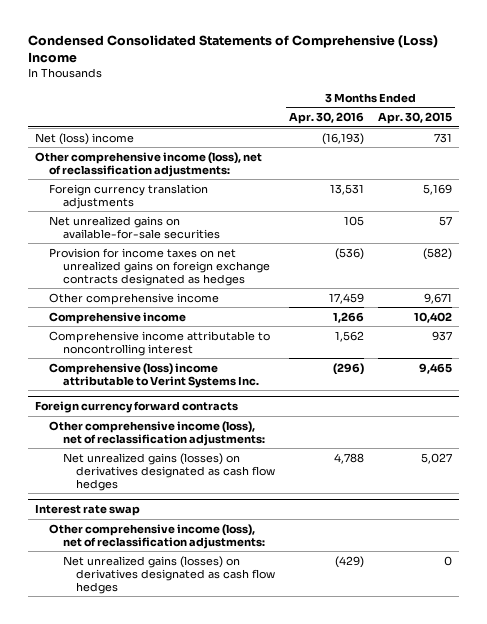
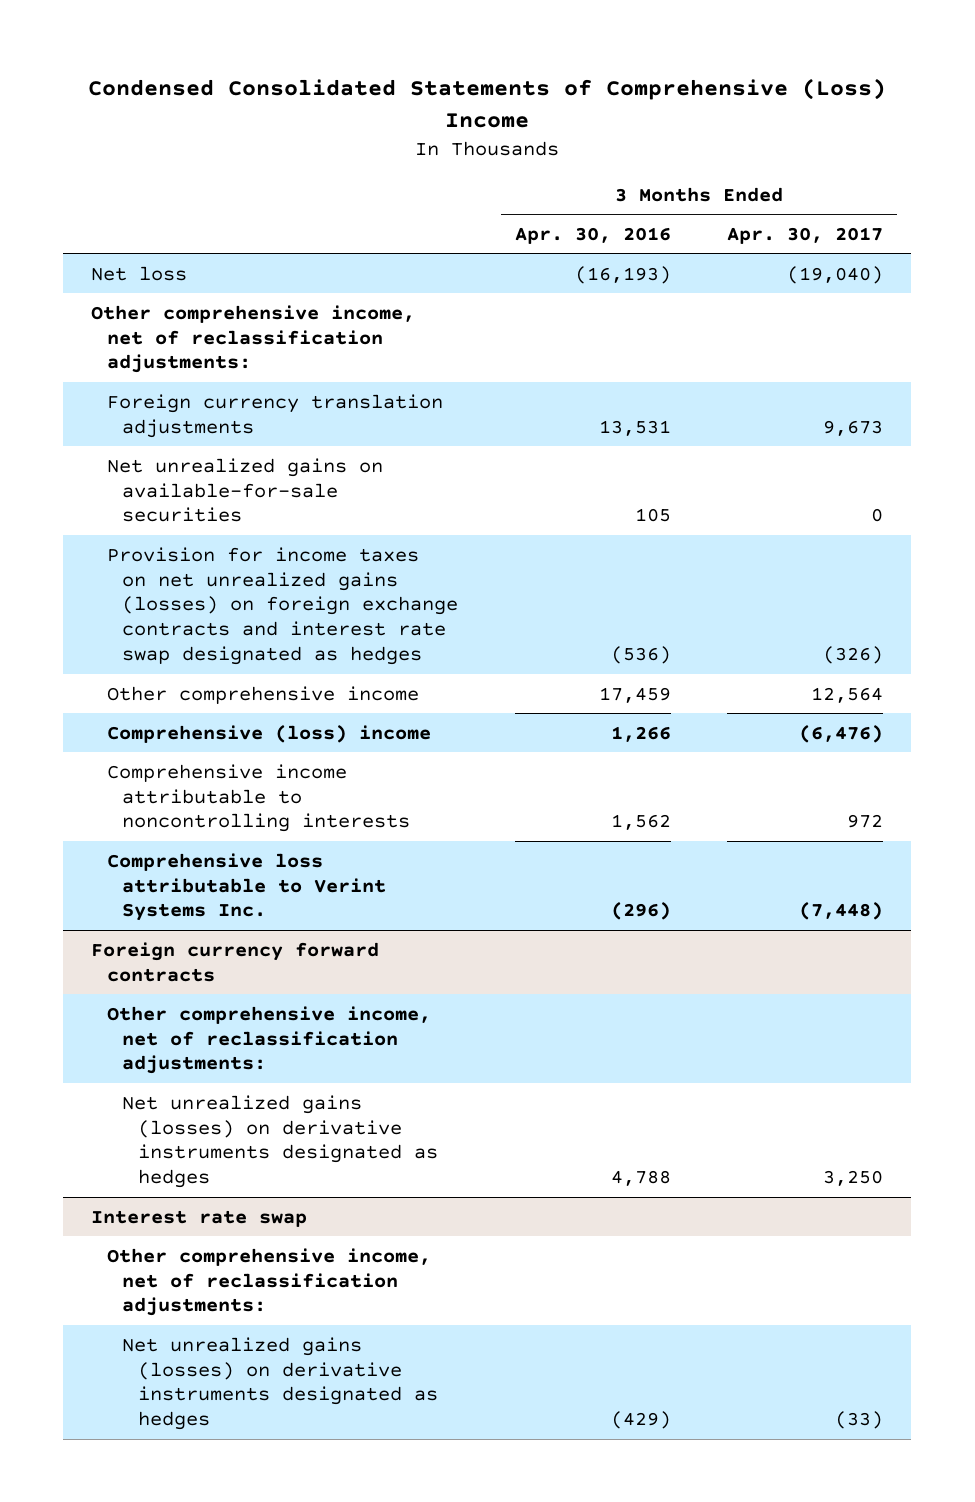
[377,112,452,125] Apr. 30, 2015 -> none
none -> [727,226,884,244] Apr. 30, 2017
[35,132,135,145] Net (loss) income -> [91,265,188,281] Net loss
[35,151,263,177] Other comprehensive income (loss), net of reclassification adjustments: -> [91,304,416,374] Other comprehensive income, net of reclassification adjustments:
[48,247,270,286] Provision for income taxes on net unrealized gains on foreign exchange contracts designated as hedges -> [106,546,459,666] Provision for income taxes on net unrealized gains (losses) on foreign exchange contracts and interest rate swap designated as hedges
[48,311,186,324] Comprehensive income -> [106,724,431,743] Comprehensive (loss) income
[48,330,270,356] Comprehensive income attributable to noncontrolling interest -> [106,763,411,833] Comprehensive income attributable to noncontrolling interests
[48,362,259,388] Comprehensive (loss) income attributable to Verint Systems Inc. -> [106,852,387,922] Comprehensive loss attributable to Verint Systems Inc.
[48,420,265,446] Other comprehensive income (loss), net of reclassification adjustments: -> [106,1005,431,1075] Other comprehensive income, net of reclassification adjustments:
[62,452,276,491] Net unrealized gains (losses) on derivatives designated as cash flow hedges -> [122,1094,438,1189] Net unrealized gains (losses) on derivative instruments designated as hedges
[48,523,265,549] Other comprehensive income (loss), net of reclassification adjustments: -> [106,1247,431,1317] Other comprehensive income, net of reclassification adjustments:
[62,555,276,594] Net unrealized gains (losses) on derivatives designated as cash flow hedges -> [122,1336,438,1431] Net unrealized gains (losses) on derivative instruments designated as hedges

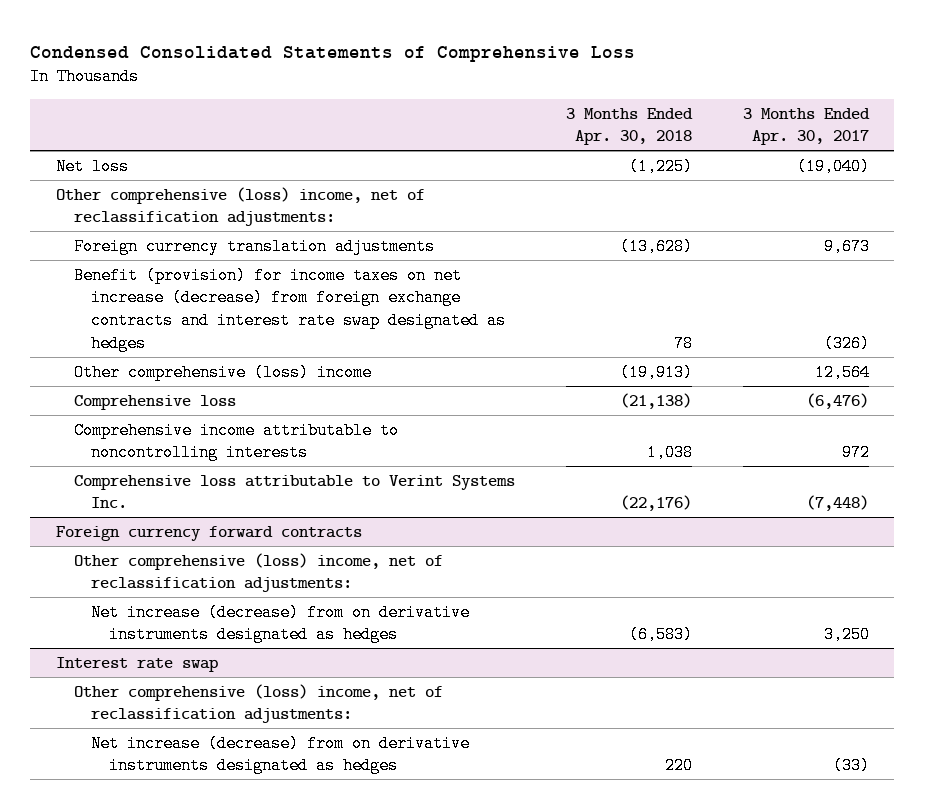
[88,78,887,128] Condensed Consolidated Statements of Comprehensive (Loss) Income -> [30,45,636,62] Condensed Consolidated Statements of Comprehensive Loss
[514,226,671,244] Apr. 30, 2016 -> none
none -> [565,107,693,146] 3 Months Ended Apr. 30, 2018
[91,304,416,374] Other comprehensive income, net of reclassification adjustments: -> [56,186,426,227] Other comprehensive (loss) income, net of reclassification adjustments:
[106,457,383,523] Net unrealized gains on available-for-sale securities -> none
[106,546,459,666] Provision for income taxes on net unrealized gains (losses) on foreign exchange contracts and interest rate swap designated as hedges -> [73,266,507,352] Benefit (provision) for income taxes on net increase (decrease) from foreign exchange contracts and interest rate swap designated as hedges
[106,685,419,704] Other comprehensive income -> [73,363,372,381] Other comprehensive (loss) income
[106,724,431,743] Comprehensive (loss) income -> [73,394,236,410] Comprehensive loss
[106,1005,431,1075] Other comprehensive income, net of reclassification adjustments: -> [73,552,443,593] Other comprehensive (loss) income, net of reclassification adjustments:
[122,1094,438,1189] Net unrealized gains (losses) on derivative instruments designated as hedges -> [91,603,471,644] Net increase (decrease) from on derivative instruments designated as hedges
[106,1247,431,1317] Other comprehensive income, net of reclassification adjustments: -> [73,683,443,724] Other comprehensive (loss) income, net of reclassification adjustments:
[122,1336,438,1431] Net unrealized gains (losses) on derivative instruments designated as hedges -> [91,734,471,775] Net increase (decrease) from on derivative instruments designated as hedges

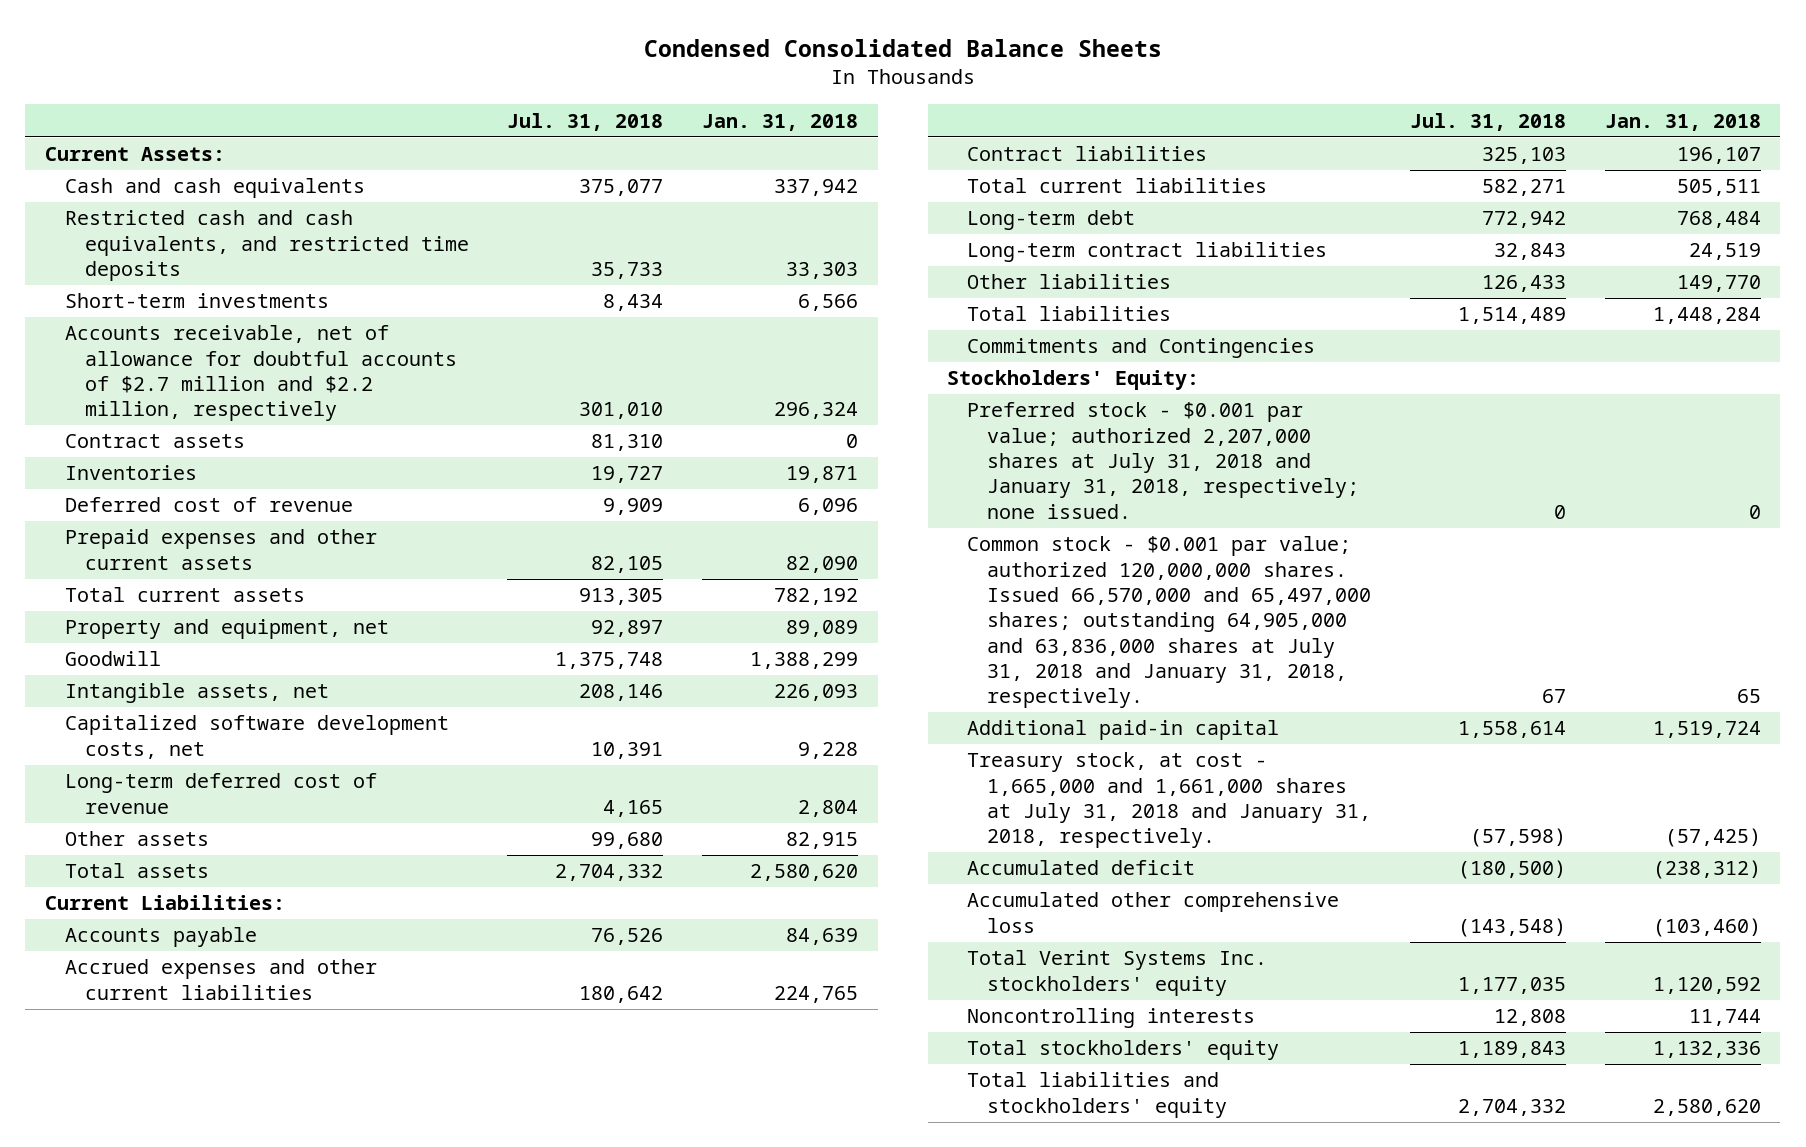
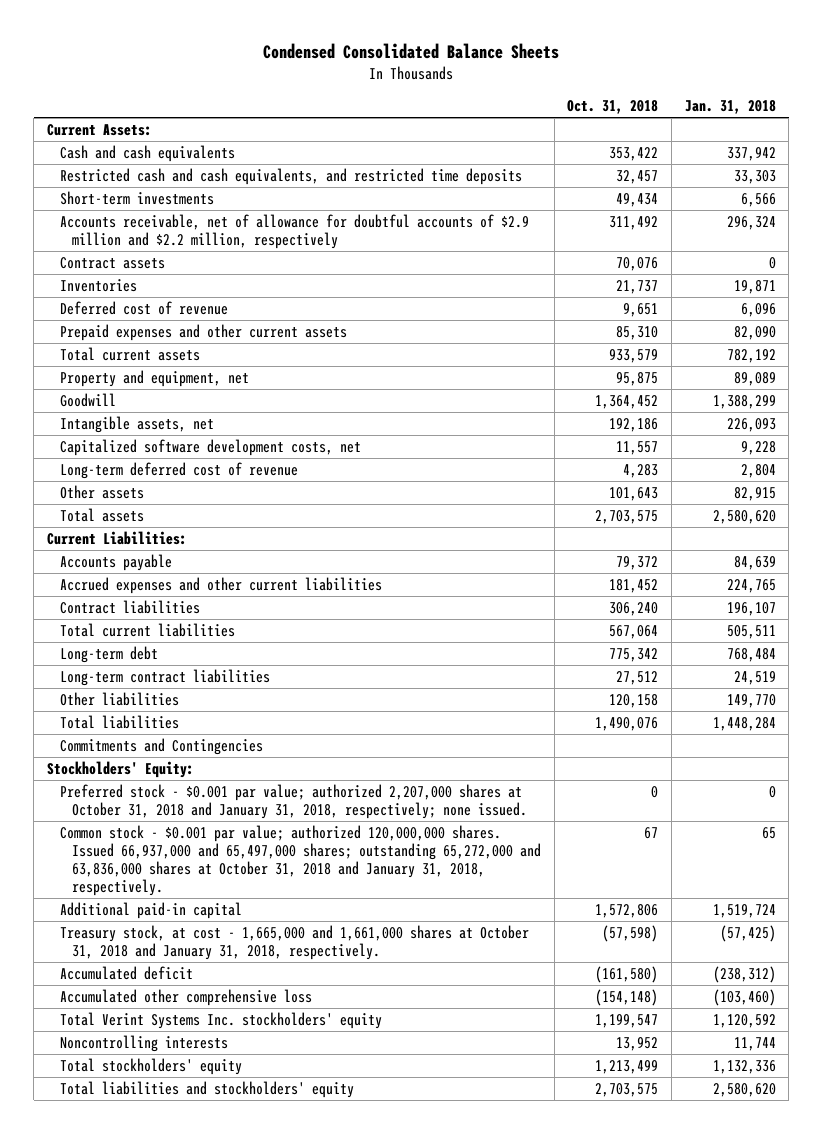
[507,112,664,131] Jul. 31, 2018 -> none
none -> [567,100,659,115] Oct. 31, 2018
[64,325,457,422] Accounts receivable, net of allowance for doubtful accounts of $2.7 million and $2.2 million, respectively -> [59,213,529,249] Accounts receivable, net of allowance for doubtful accounts of $2.9 million and $2.2 million, respectively
[967,402,1360,519] Preferred stock - $0.001 par value; authorized 2,207,000 shares at July 31, 2018 and January 31, 2018, respectively; none issued. -> [59,783,527,819] Preferred stock - $0.001 par value; authorized 2,207,000 shares at October 31, 2018 and January 31, 2018, respectively; none issued.
[967,536,1372,709] Common stock - $0.001 par value; authorized 120,000,000 shares. Issued 66,570,000 and 65,497,000 shares; outstanding 64,905,000 and 63,836,000 shares at July 31, 2018 and January 31, 2018, respectively. -> [59,824,541,897] Common stock - $0.001 par value; authorized 120,000,000 shares. Issued 66,937,000 and 65,497,000 shares; outstanding 65,272,000 and 63,836,000 shares at October 31, 2018 and January 31, 2018, respectively.
[967,752,1372,849] Treasury stock, at cost - 1,665,000 and 1,661,000 shares at July 31, 2018 and January 31, 2018, respectively. -> [59,924,529,960] Treasury stock, at cost - 1,665,000 and 1,661,000 shares at October 31, 2018 and January 31, 2018, respectively.

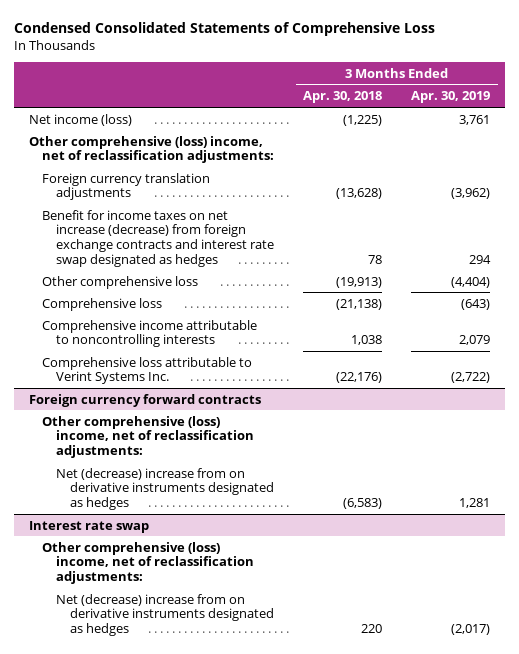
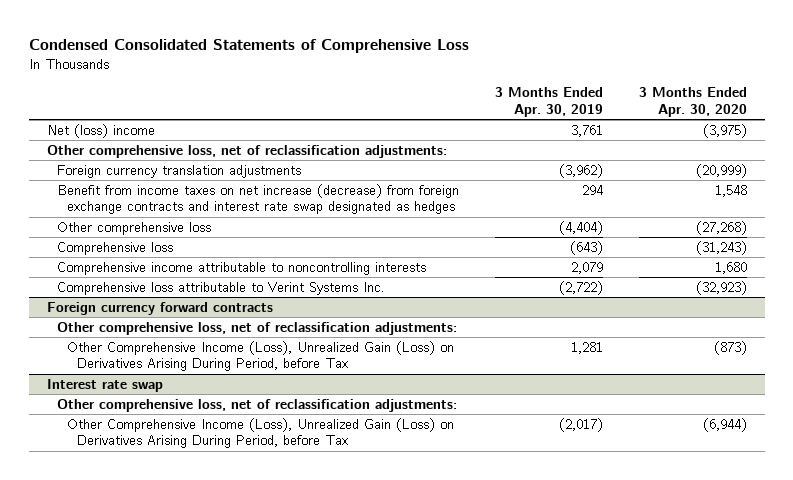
[303,91,383,104] Apr. 30, 2018 -> none
none -> [638,87,747,117] 3 Months Ended Apr. 30, 2020
[28,113,132,126] Net income (loss) -> [46,123,155,138] Net (loss) income
[28,135,275,164] Other comprehensive (loss) income, net of reclassification adjustments: -> [46,144,447,158] Other comprehensive loss, net of reclassification adjustments:
[42,209,274,267] Benefit for income taxes on net increase (decrease) from foreign exchange contracts and interest rate swap designated as hedges -> [56,183,459,215] Benefit from income taxes on net increase (decrease) from foreign exchange contracts and interest rate swap designated as hedges
[42,415,254,458] Other comprehensive (loss) income, net of reclassification adjustments: -> [56,321,457,335] Other comprehensive loss, net of reclassification adjustments:
[55,467,274,510] Net (decrease) increase from on derivative instruments designated as hedges -> [66,340,454,372] Other Comprehensive Income (Loss), Unrealized Gain (Loss) on Derivatives Arising During Period, before Tax
[42,541,254,584] Other comprehensive (loss) income, net of reclassification adjustments: -> [56,398,457,412] Other comprehensive loss, net of reclassification adjustments:
[55,593,274,636] Net (decrease) increase from on derivative instruments designated as hedges -> [66,417,454,449] Other Comprehensive Income (Loss), Unrealized Gain (Loss) on Derivatives Arising During Period, before Tax

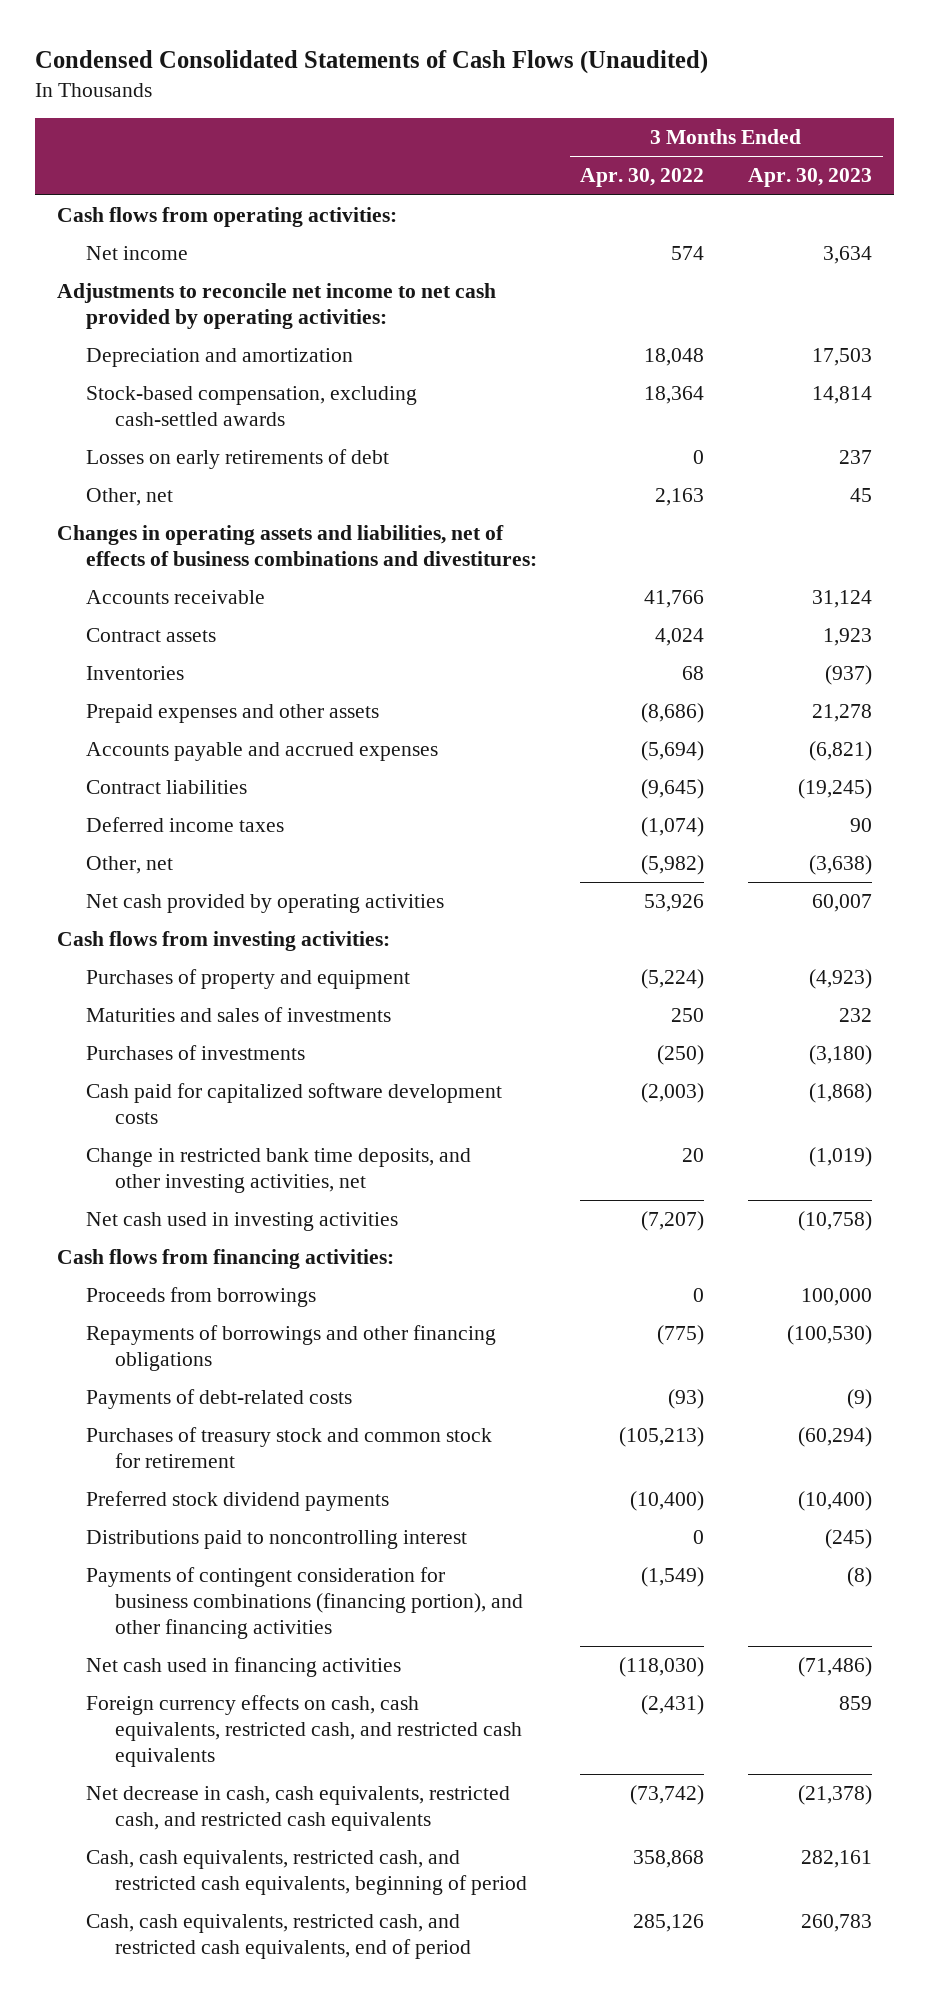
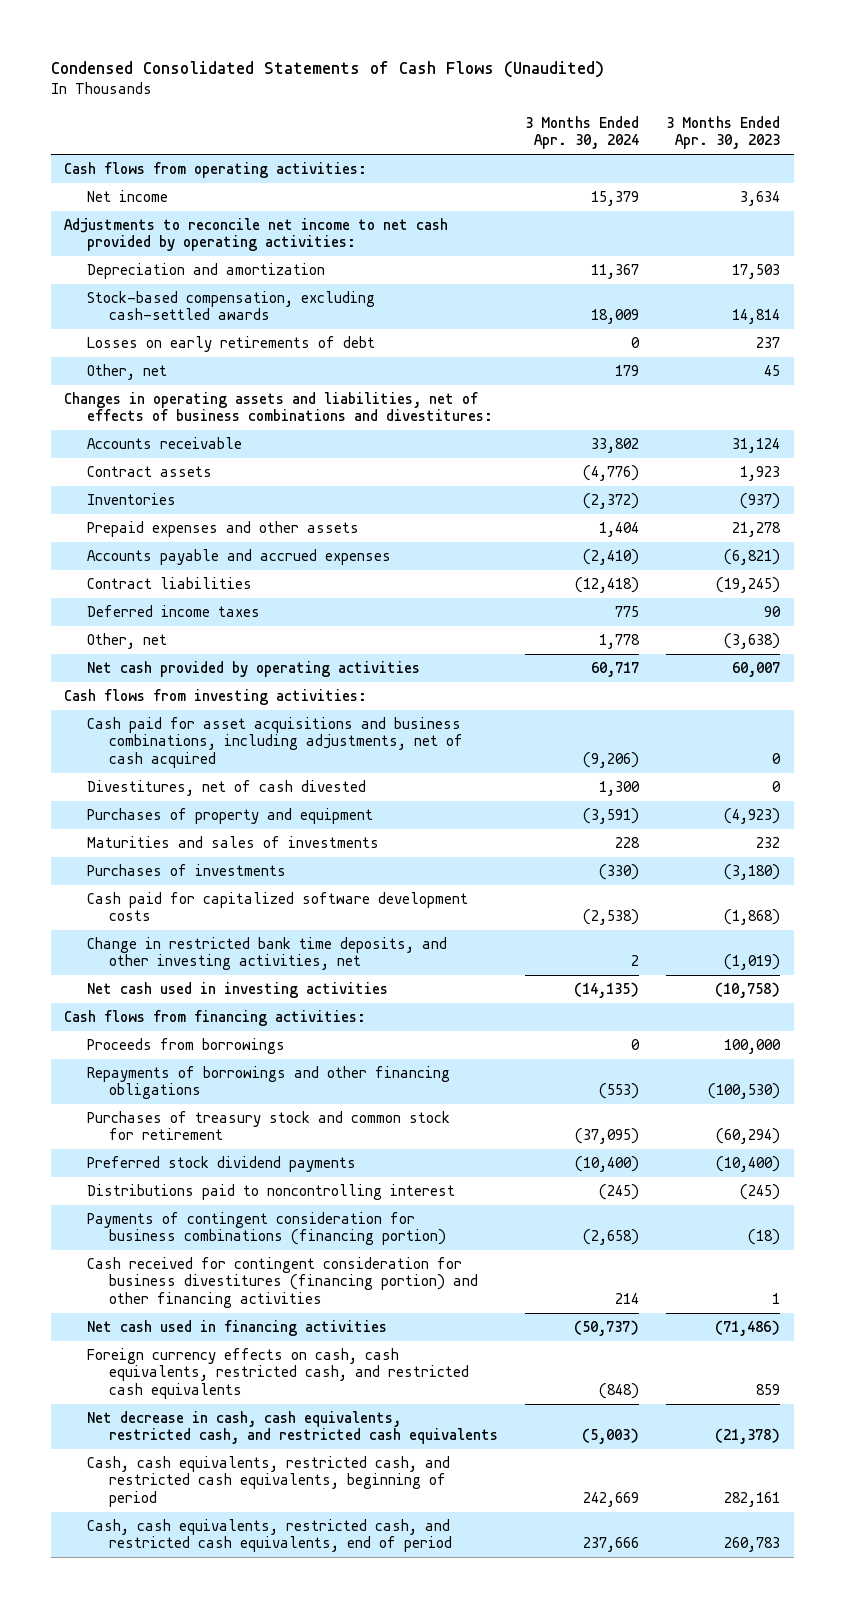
[580,168,705,188] Apr. 30, 2022 -> none
none -> [524,116,639,150] 3 Months Ended Apr. 30, 2024
none -> [86,717,463,768] Cash paid for asset acquisitions and business combinations, including adjustments, net of cash acquired
none -> [86,780,366,797] Divestitures, net of cash divested
[85,1389,352,1410] Payments of debt-related costs -> none
[85,1567,523,1640] Payments of contingent consideration for business combinations (financing portion), and other financing activities -> [86,1212,446,1246] Payments of contingent consideration for business combinations (financing portion)
[847,1567,873,1588] (8) -> [748,1229,781,1246] (18)
none -> [86,1257,478,1308] Cash received for contingent consideration for business divestitures (financing portion) and other financing activities

